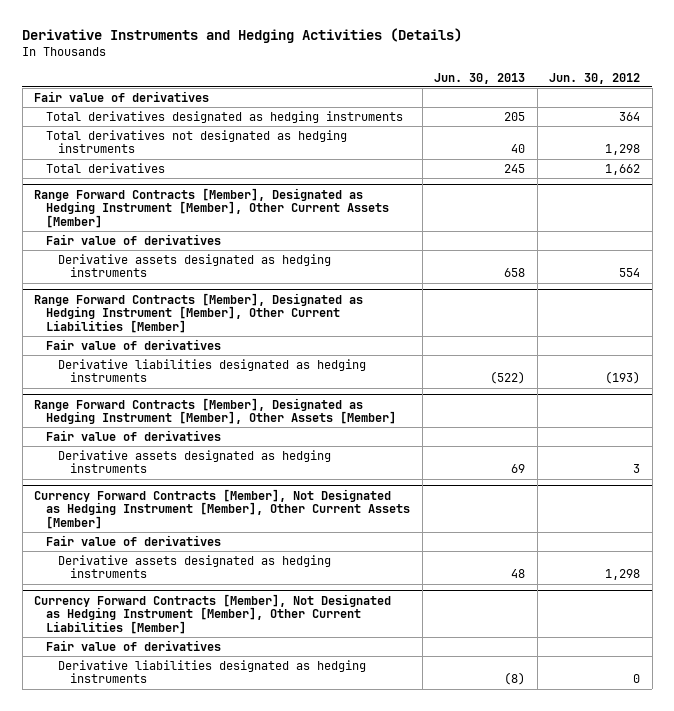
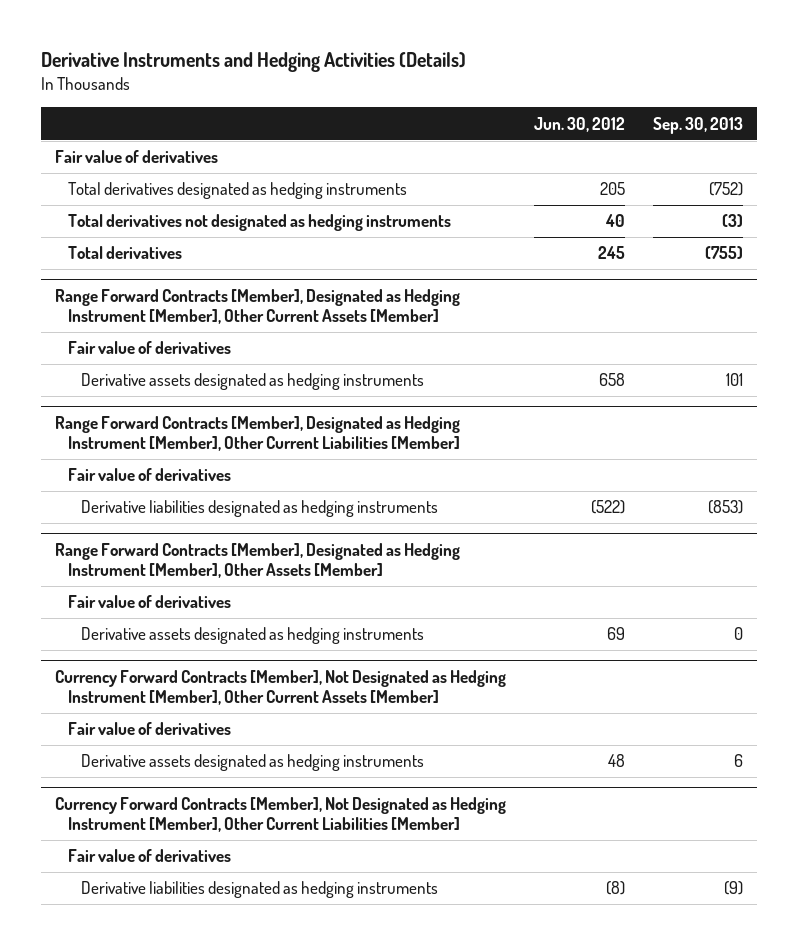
[434,72,526,84] Jun. 30, 2013 -> none
none -> [652,116,743,134] Sep. 30, 2013
[619,111,641,121] 364 -> [599,182,625,196] 205
[605,144,641,156] 1,298 -> [604,214,625,228] 40
[605,163,641,175] 1,662 -> [597,246,625,260] 245
[619,268,641,278] 554 -> [598,373,625,387] 658
[605,371,641,385] (193) -> [590,500,625,515] (522)
[633,464,641,474] 3 -> [606,627,625,641] 69
[605,569,641,581] 1,298 -> [607,754,625,768] 48
[633,674,641,684] 0 -> [605,881,625,896] (8)

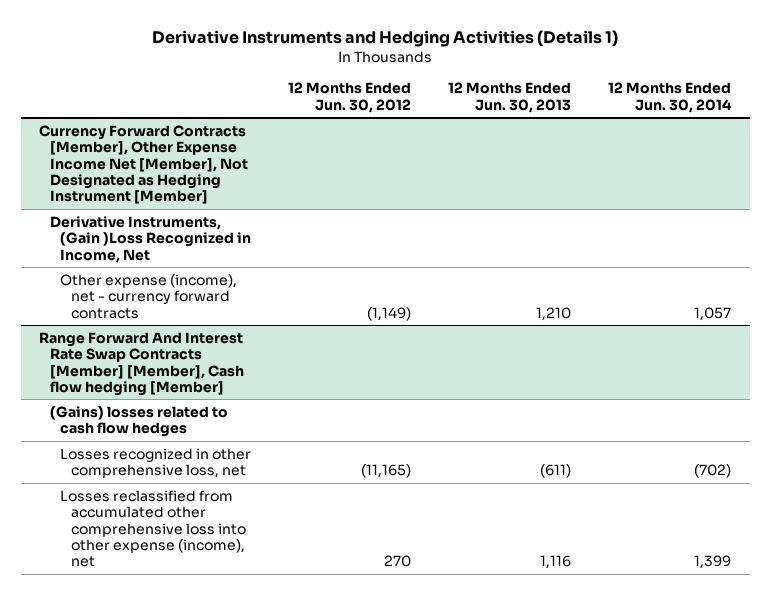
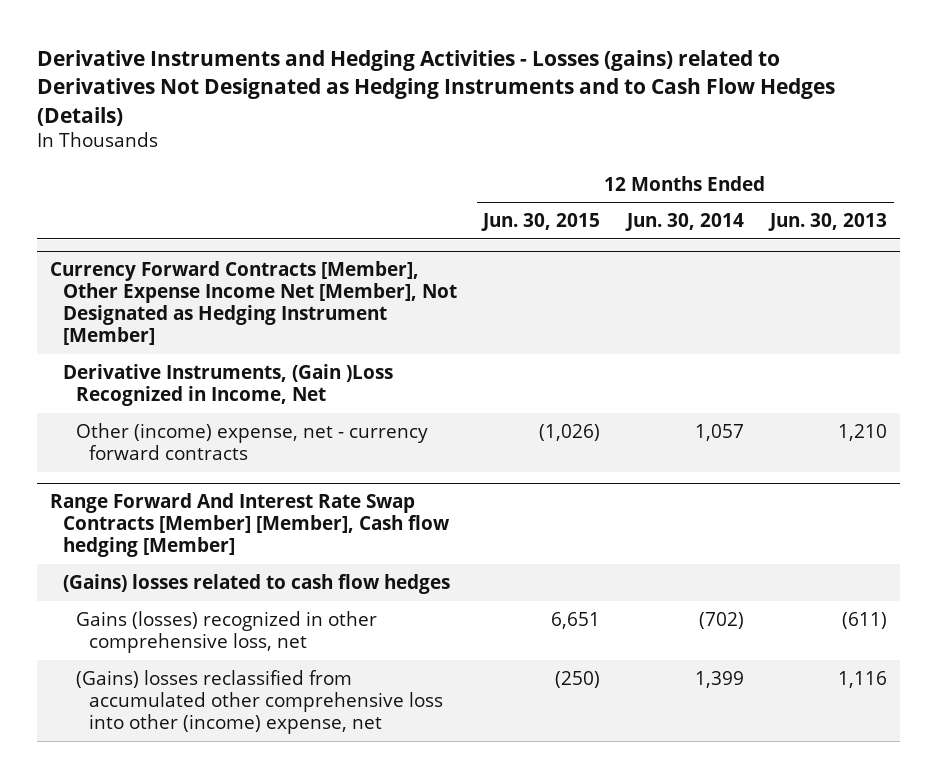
[152,29,619,47] Derivative Instruments and Hedging Activities (Details 1) -> [37,49,836,126] Derivative Instruments and Hedging Activities - Losses (gains) related to Derivatives Not Designated as Hedging Instruments and to Cash Flow Hedges (Details)
[288,82,412,113] 12 Months Ended Jun. 30, 2012 -> none
none -> [481,213,601,232] Jun. 30, 2015
[60,273,238,319] Other expense (income), net - currency forward contracts -> [76,422,429,460] Other (income) expense, net - currency forward contracts
[60,447,252,479] Losses recognized in other comprehensive loss, net -> [76,610,378,653] Gains (losses) recognized in other comprehensive loss, net
[60,489,246,568] Losses reclassified from accumulated other comprehensive loss into other expense (income), net -> [76,669,444,734] (Gains) losses reclassified from accumulated other comprehensive loss into other (income) expense, net

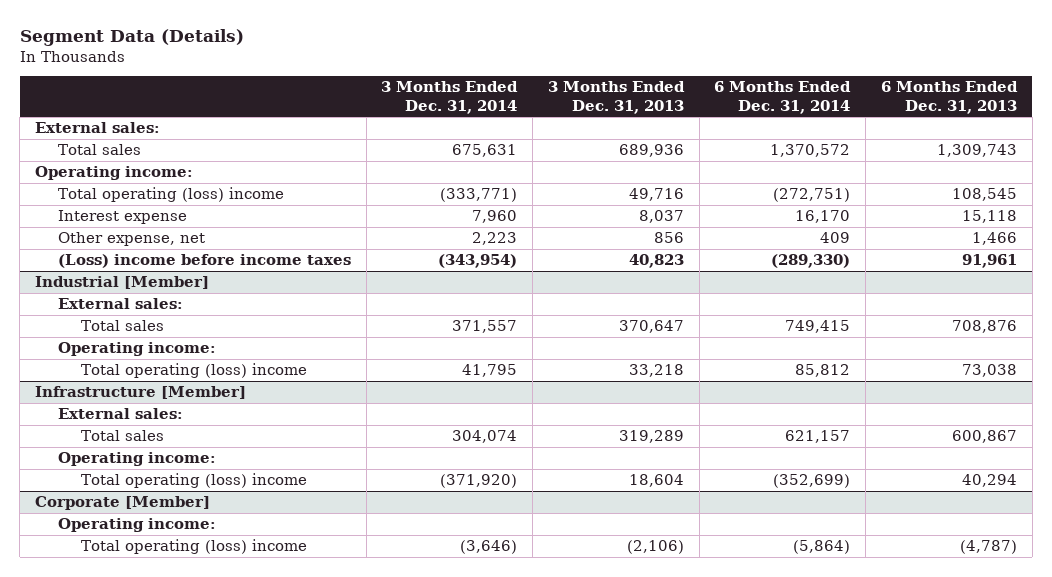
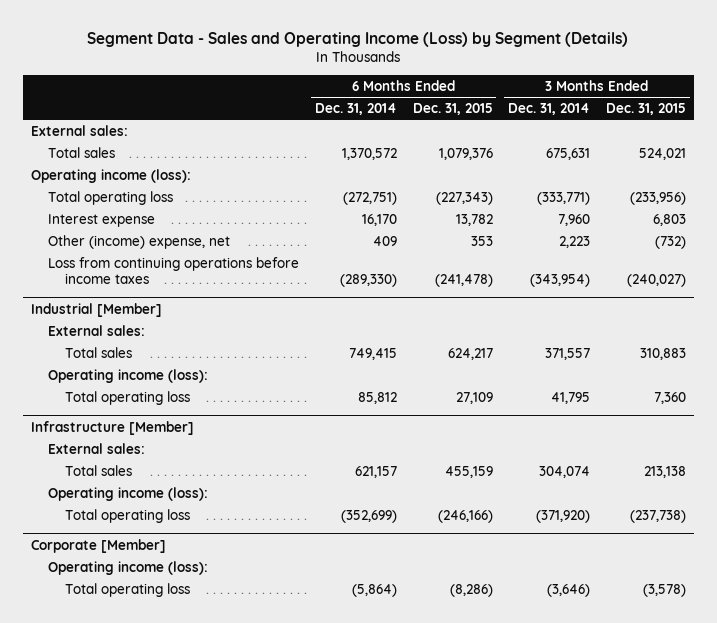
[19,29,244,47] Segment Data (Details) -> [87,31,629,47] Segment Data - Sales and Operating Income (Loss) by Segment (Details)
[547,81,685,114] 3 Months Ended Dec. 31, 2013 -> none
[880,81,1018,114] 6 Months Ended Dec. 31, 2013 -> none
none -> [412,102,493,115] Dec. 31, 2015
none -> [606,102,687,115] Dec. 31, 2015
[35,166,194,181] Operating income: -> [30,168,191,183] Operating income (loss):
[57,187,284,203] Total operating (loss) income -> [47,190,173,205] Total operating loss
[57,232,205,247] Other expense, net -> [47,234,230,249] Other (income) expense, net
[57,254,351,269] (Loss) income before income taxes -> [47,256,299,284] Loss from continuing operations before income taxes
[57,342,216,357] Operating income: -> [47,368,208,383] Operating income (loss):
[80,363,307,379] Total operating (loss) income -> [65,390,191,405] Total operating loss
[57,452,216,467] Operating income: -> [47,486,208,501] Operating income (loss):
[80,473,307,489] Total operating (loss) income -> [65,508,191,523] Total operating loss
[57,518,216,533] Operating income: -> [47,560,208,575] Operating income (loss):
[80,539,307,555] Total operating (loss) income -> [65,582,191,597] Total operating loss

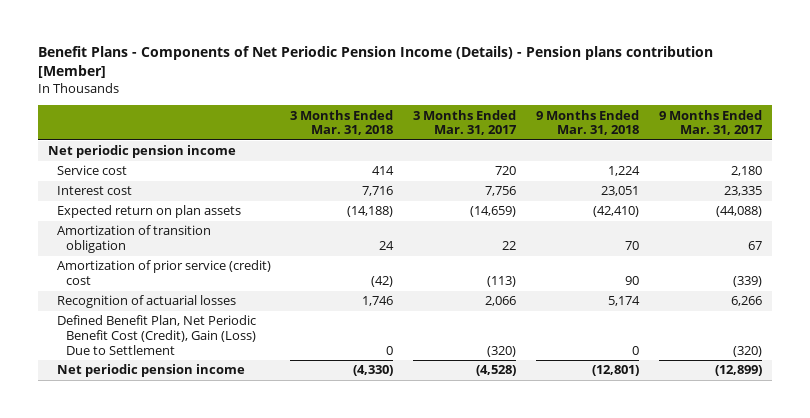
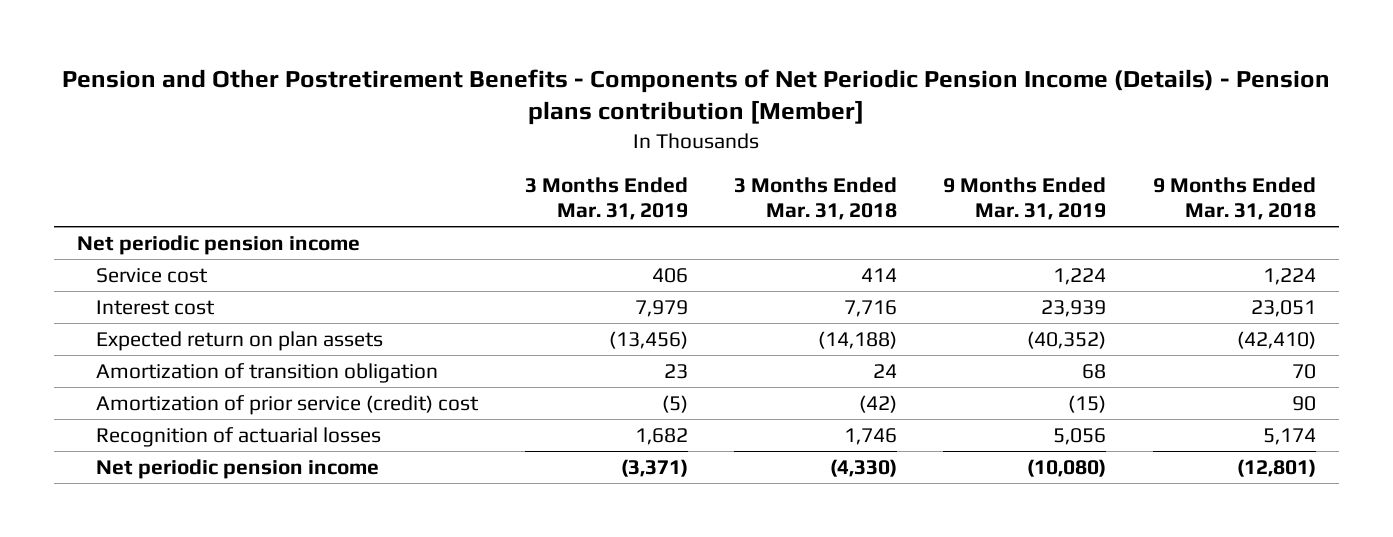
[38,46,714,79] Benefit Plans - Components of Net Periodic Pension Income (Details) - Pension plans contribution [Member] -> [62,68,1331,126] Pension and Other Postretirement Benefits - Components of Net Periodic Pension Income (Details) - Pension plans contribution [Member]
[413,109,518,136] 3 Months Ended Mar. 31, 2017 -> none
[658,109,763,136] 9 Months Ended Mar. 31, 2017 -> none
none -> [524,176,688,221] 3 Months Ended Mar. 31, 2019
none -> [943,176,1107,221] 9 Months Ended Mar. 31, 2019
[56,315,256,355] Defined Benefit Plan, Net Periodic Benefit Cost (Credit), Gain (Loss) Due to Settlement -> none

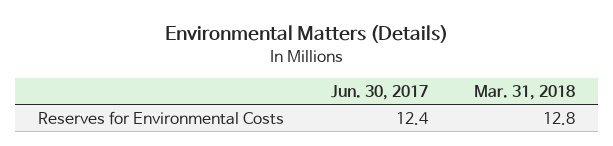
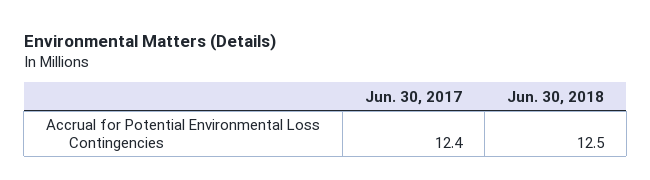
[473,84,575,100] Mar. 31, 2018 -> none
none -> [506,90,604,105] Jun. 30, 2018
[38,110,285,125] Reserves for Environmental Costs -> [46,119,321,151] Accrual for Potential Environmental Loss Contingencies

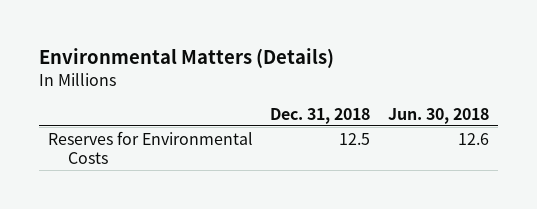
[365,90,463,105] Jun. 30, 2017 -> none
none -> [270,107,371,124] Dec. 31, 2018
[46,119,321,151] Accrual for Potential Environmental Loss Contingencies -> [47,130,253,165] Reserves for Environmental Costs
[576,136,605,148] 12.5 -> [457,132,489,145] 12.6

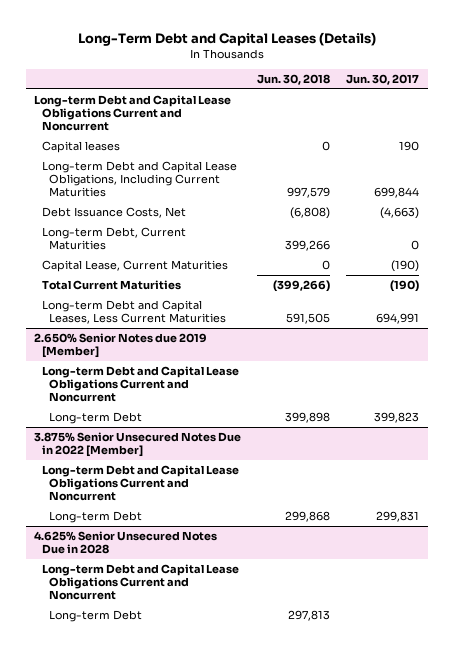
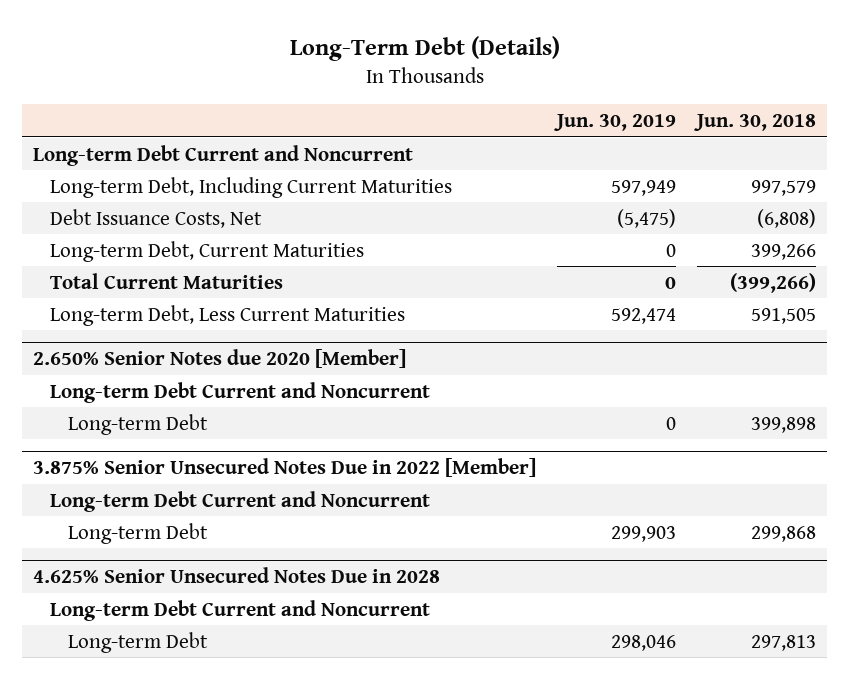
[77,31,376,46] Long-Term Debt and Capital Leases (Details) -> [289,35,560,61] Long-Term Debt (Details)
[346,73,420,85] Jun. 30, 2017 -> none
none -> [554,113,677,131] Jun. 30, 2019
[41,141,120,154] Capital leases -> none
[33,95,231,131] Long-term Debt and Capital Lease Obligations Current and Noncurrent -> [32,144,413,166] Long-term Debt Current and Noncurrent
[41,161,237,197] Long-term Debt and Capital Lease Obligations, Including Current Maturities -> [50,176,453,198] Long-term Debt, Including Current Maturities
[41,260,228,273] Capital Lease, Current Maturities -> none
[41,300,227,324] Long-term Debt and Capital Leases, Less Current Maturities -> [50,304,406,326] Long-term Debt, Less Current Maturities
[33,333,207,358] 2.650% Senior Notes due 2019 [Member] -> [32,349,406,369] 2.650% Senior Notes due 2020 [Member]
[41,366,239,402] Long-term Debt and Capital Lease Obligations Current and Noncurrent -> [50,381,431,403] Long-term Debt Current and Noncurrent
[41,465,239,501] Long-term Debt and Capital Lease Obligations Current and Noncurrent -> [50,490,431,512] Long-term Debt Current and Noncurrent
[41,564,239,600] Long-term Debt and Capital Lease Obligations Current and Noncurrent -> [50,599,431,621] Long-term Debt Current and Noncurrent

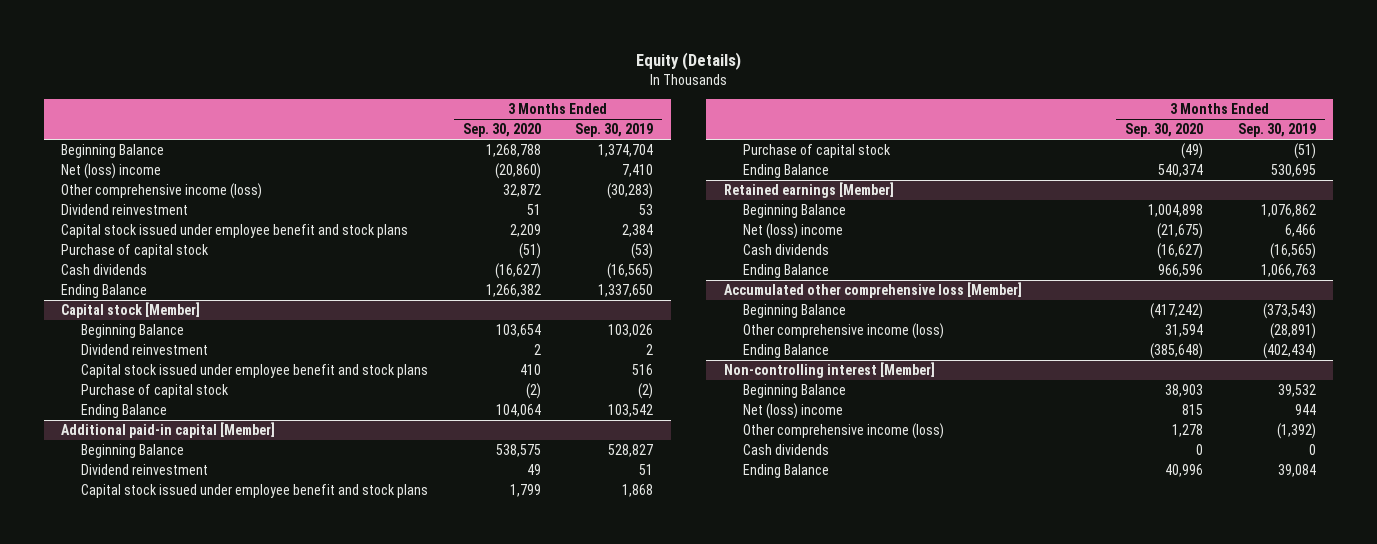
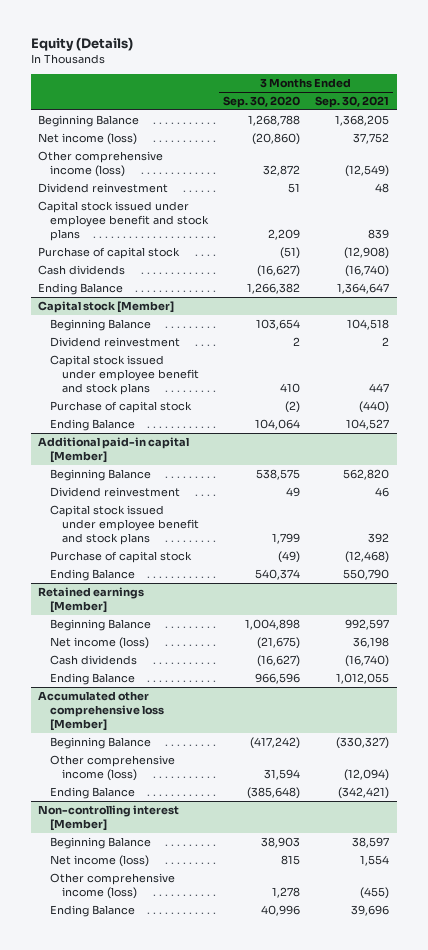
[575,123,654,138] Sep. 30, 2019 -> none
none -> [315,95,390,108] Sep. 30, 2021
[61,163,162,180] Net (loss) income -> [38,132,138,145] Net income (loss)
[743,223,844,240] Net (loss) income -> [50,636,150,649] Net income (loss)
[743,403,844,420] Net (loss) income -> [50,854,150,867] Net income (loss)
[743,444,830,456] Cash dividends -> none

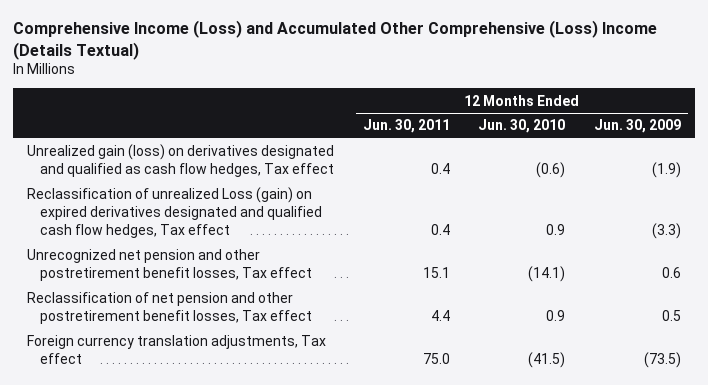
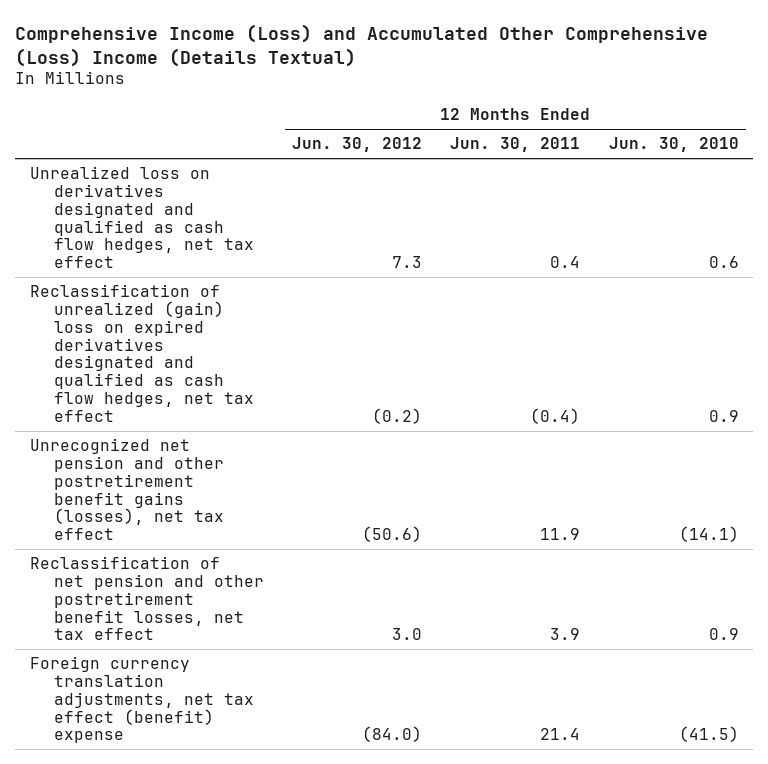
[594,119,682,134] Jun. 30, 2009 -> none
none -> [292,137,423,153] Jun. 30, 2012
[26,144,335,178] Unrealized gain (loss) on derivatives designated and qualified as cash flow hedges, Tax effect -> [29,166,254,269] Unrealized loss on derivatives designated and qualified as cash flow hedges, net tax effect
[536,162,566,179] (0.6) -> [708,256,739,269] 0.6
[26,187,323,239] Reclassification of unrealized Loss (gain) on expired derivatives designated and qualified cash flow hedges, Tax effect -> [29,284,254,422] Reclassification of unrealized (gain) loss on expired derivatives designated and qualified as cash flow hedges, net tax effect
[430,224,450,236] 0.4 -> [530,407,581,424] (0.4)
[26,249,313,282] Unrecognized net pension and other postretirement benefit losses, Tax effect -> [29,438,224,541] Unrecognized net pension and other postretirement benefit gains (losses), net tax effect
[422,267,450,279] 15.1 -> [540,528,581,541] 11.9
[26,292,313,325] Reclassification of net pension and other postretirement benefit losses, Tax effect -> [29,556,264,641] Reclassification of net pension and other postretirement benefit losses, net tax effect
[430,310,450,322] 4.4 -> [550,628,581,641] 3.9
[26,335,326,365] Foreign currency translation adjustments, Tax effect -> [29,656,254,744] Foreign currency translation adjustments, net tax effect (benefit) expense
[422,353,450,365] 75.0 -> [540,728,581,741] 21.4

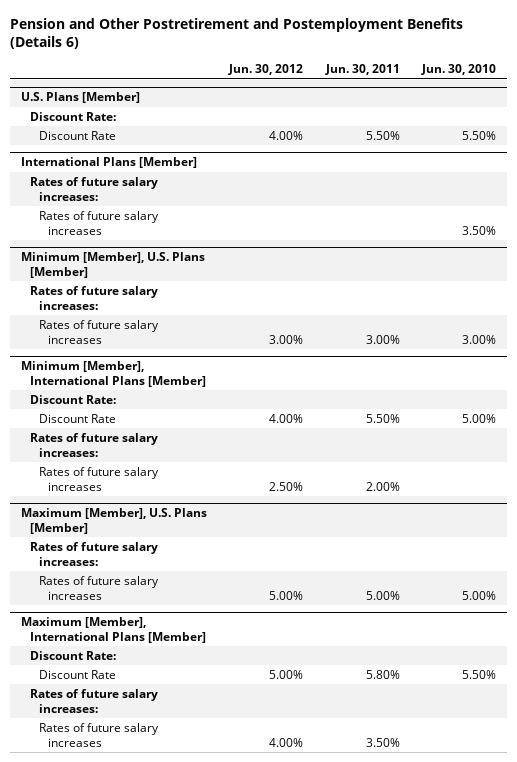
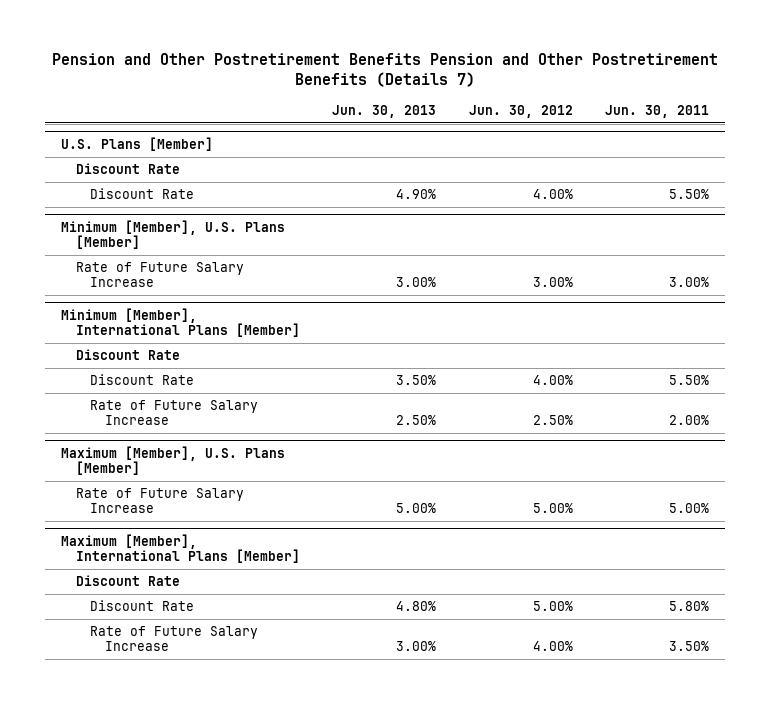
[9,17,463,50] Pension and Other Postretirement and Postemployment Benefits (Details 6) -> [51,52,718,87] Pension and Other Postretirement Benefits Pension and Other Postretirement Benefits (Details 7)
[420,64,496,76] Jun. 30, 2010 -> none
none -> [332,104,437,118] Jun. 30, 2013
[29,111,116,121] Discount Rate: -> [75,163,180,175] Discount Rate
[20,157,197,169] International Plans [Member] -> none
[29,176,158,201] Rates of future salary increases: -> none
[38,210,159,235] Rates of future salary increases -> none
[29,285,158,310] Rates of future salary increases: -> none
[38,319,159,344] Rates of future salary increases -> [75,262,244,288] Rate of Future Salary Increase
[29,394,116,404] Discount Rate: -> [75,349,180,361] Discount Rate
[29,432,158,457] Rates of future salary increases: -> none
[38,466,159,491] Rates of future salary increases -> [90,400,259,426] Rate of Future Salary Increase
[29,541,158,566] Rates of future salary increases: -> none
[38,575,159,600] Rates of future salary increases -> [75,488,244,514] Rate of Future Salary Increase
[29,650,116,660] Discount Rate: -> [75,575,180,587] Discount Rate
[29,688,158,713] Rates of future salary increases: -> none
[38,722,159,747] Rates of future salary increases -> [90,626,259,652] Rate of Future Salary Increase

